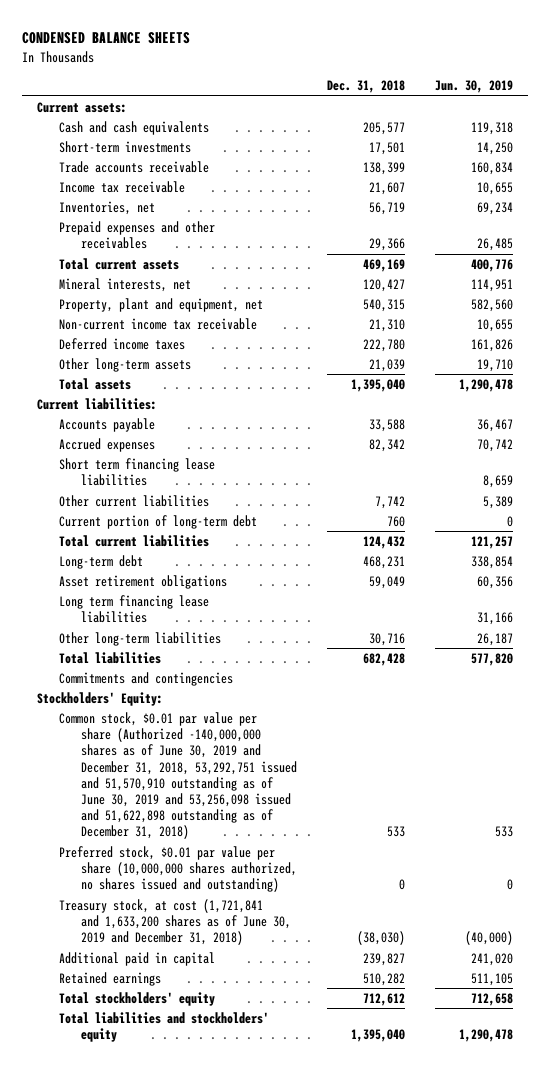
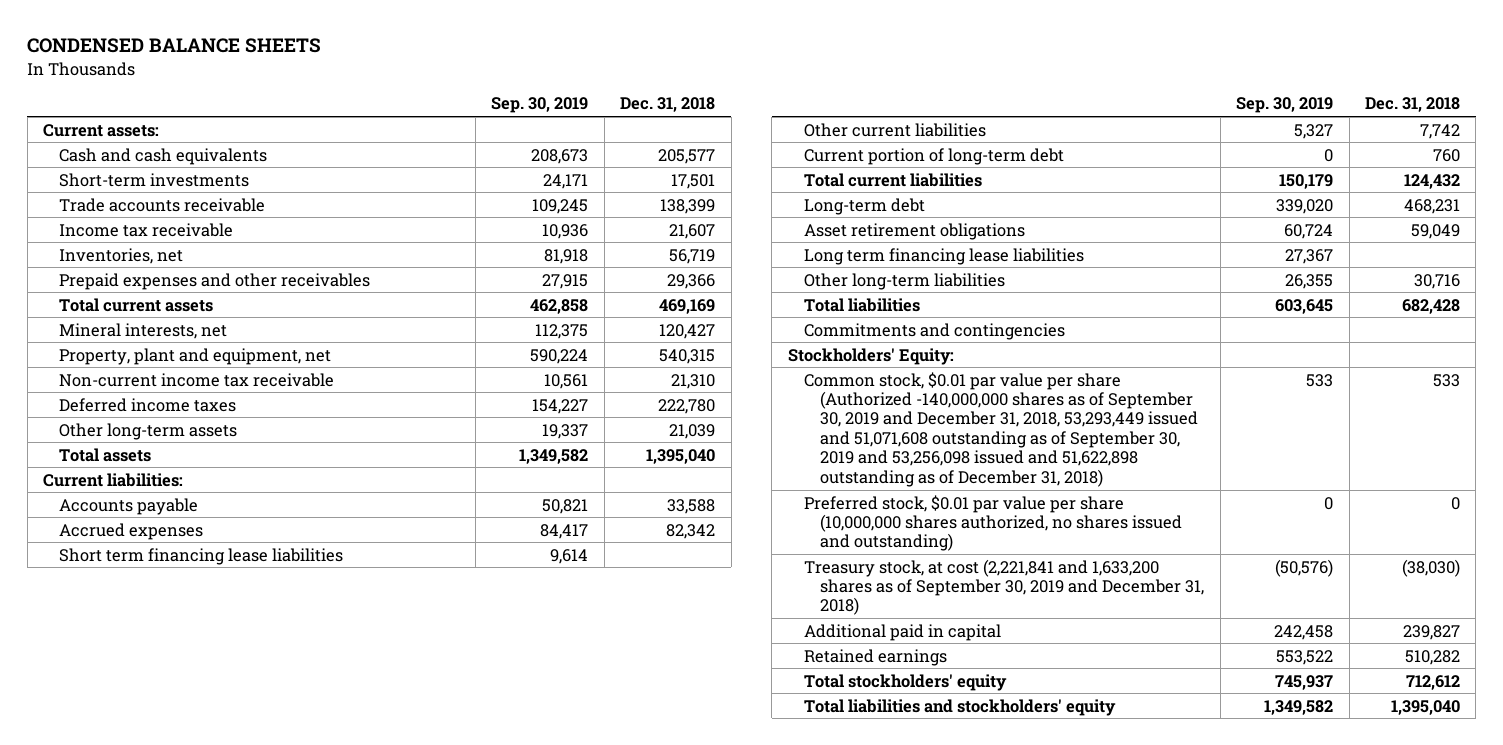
[434,80,513,94] Jun. 30, 2019 -> none
none -> [491,97,589,114] Sep. 30, 2019
[59,711,297,840] Common stock, $0.01 par value per share (Authorized -140,000,000 shares as of June 30, 2019 and December 31, 2018, 53,292,751 issued and 51,570,910 outstanding as of June 30, 2019 and 53,256,098 issued and 51,622,898 outstanding as of December 31, 2018) -> [804,371,1199,487] Common stock, $0.01 par value per share (Authorized -140,000,000 shares as of September 30, 2019 and December 31, 2018, 53,293,449 issued and 51,071,608 outstanding as of September 30, 2019 and 53,256,098 issued and 51,622,898 outstanding as of December 31, 2018)
[59,898,291,946] Treasury stock, at cost (1,721,841 and 1,633,200 shares as of June 30, 2019 and December 31, 2018) -> [804,558,1205,616] Treasury stock, at cost (2,221,841 and 1,633,200 shares as of September 30, 2019 and December 31, 2018)

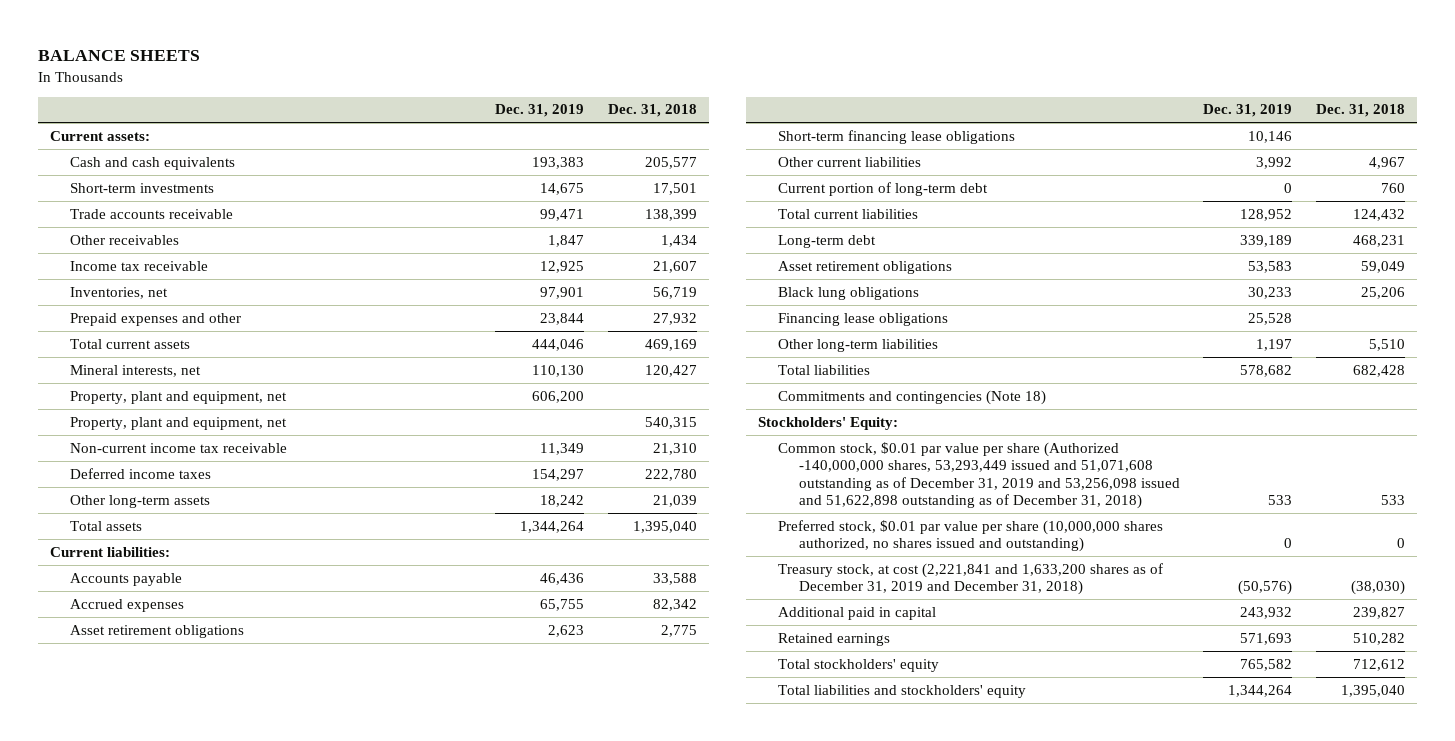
[27,38,322,54] CONDENSED BALANCE SHEETS -> [38,50,201,62] BALANCE SHEETS
[491,97,589,114] Sep. 30, 2019 -> none
none -> [495,104,585,118] Dec. 31, 2019
none -> [70,234,180,245] Other receivables
[59,272,371,290] Prepaid expenses and other receivables -> [70,312,242,326] Prepaid expenses and other
[667,273,716,289] 29,366 -> [652,312,697,325] 27,932
none -> [70,390,288,404] Property, plant and equipment, net
none -> [70,624,245,638] Asset retirement obligations
[59,547,344,565] Short term financing lease liabilities -> [778,129,1016,144] Short-term financing lease obligations
[1419,123,1460,139] 7,742 -> [1368,156,1405,169] 4,967
none -> [778,286,920,300] Black lung obligations
[804,247,1085,265] Long term financing lease liabilities -> [778,312,949,326] Financing lease obligations
[1413,273,1460,289] 30,716 -> [1368,338,1405,351] 5,510
[804,322,1066,340] Commitments and contingencies -> [778,389,1047,405] Commitments and contingencies (Note 18)
[804,371,1199,487] Common stock, $0.01 par value per share (Authorized -140,000,000 shares as of September 30, 2019 and December 31, 2018, 53,293,449 issued and 51,071,608 outstanding as of September 30, 2019 and 53,256,098 issued and 51,622,898 outstanding as of December 31, 2018) -> [778,441,1181,510] Common stock, $0.01 par value per share (Authorized -140,000,000 shares, 53,293,449 issued and 51,071,608 outstanding as of December 31, 2019 and 53,256,098 issued and 51,622,898 outstanding as of December 31, 2018)
[804,558,1205,616] Treasury stock, at cost (2,221,841 and 1,633,200 shares as of September 30, 2019 and December 31, 2018) -> [778,562,1164,596] Treasury stock, at cost (2,221,841 and 1,633,200 shares as of December 31, 2019 and December 31, 2018)

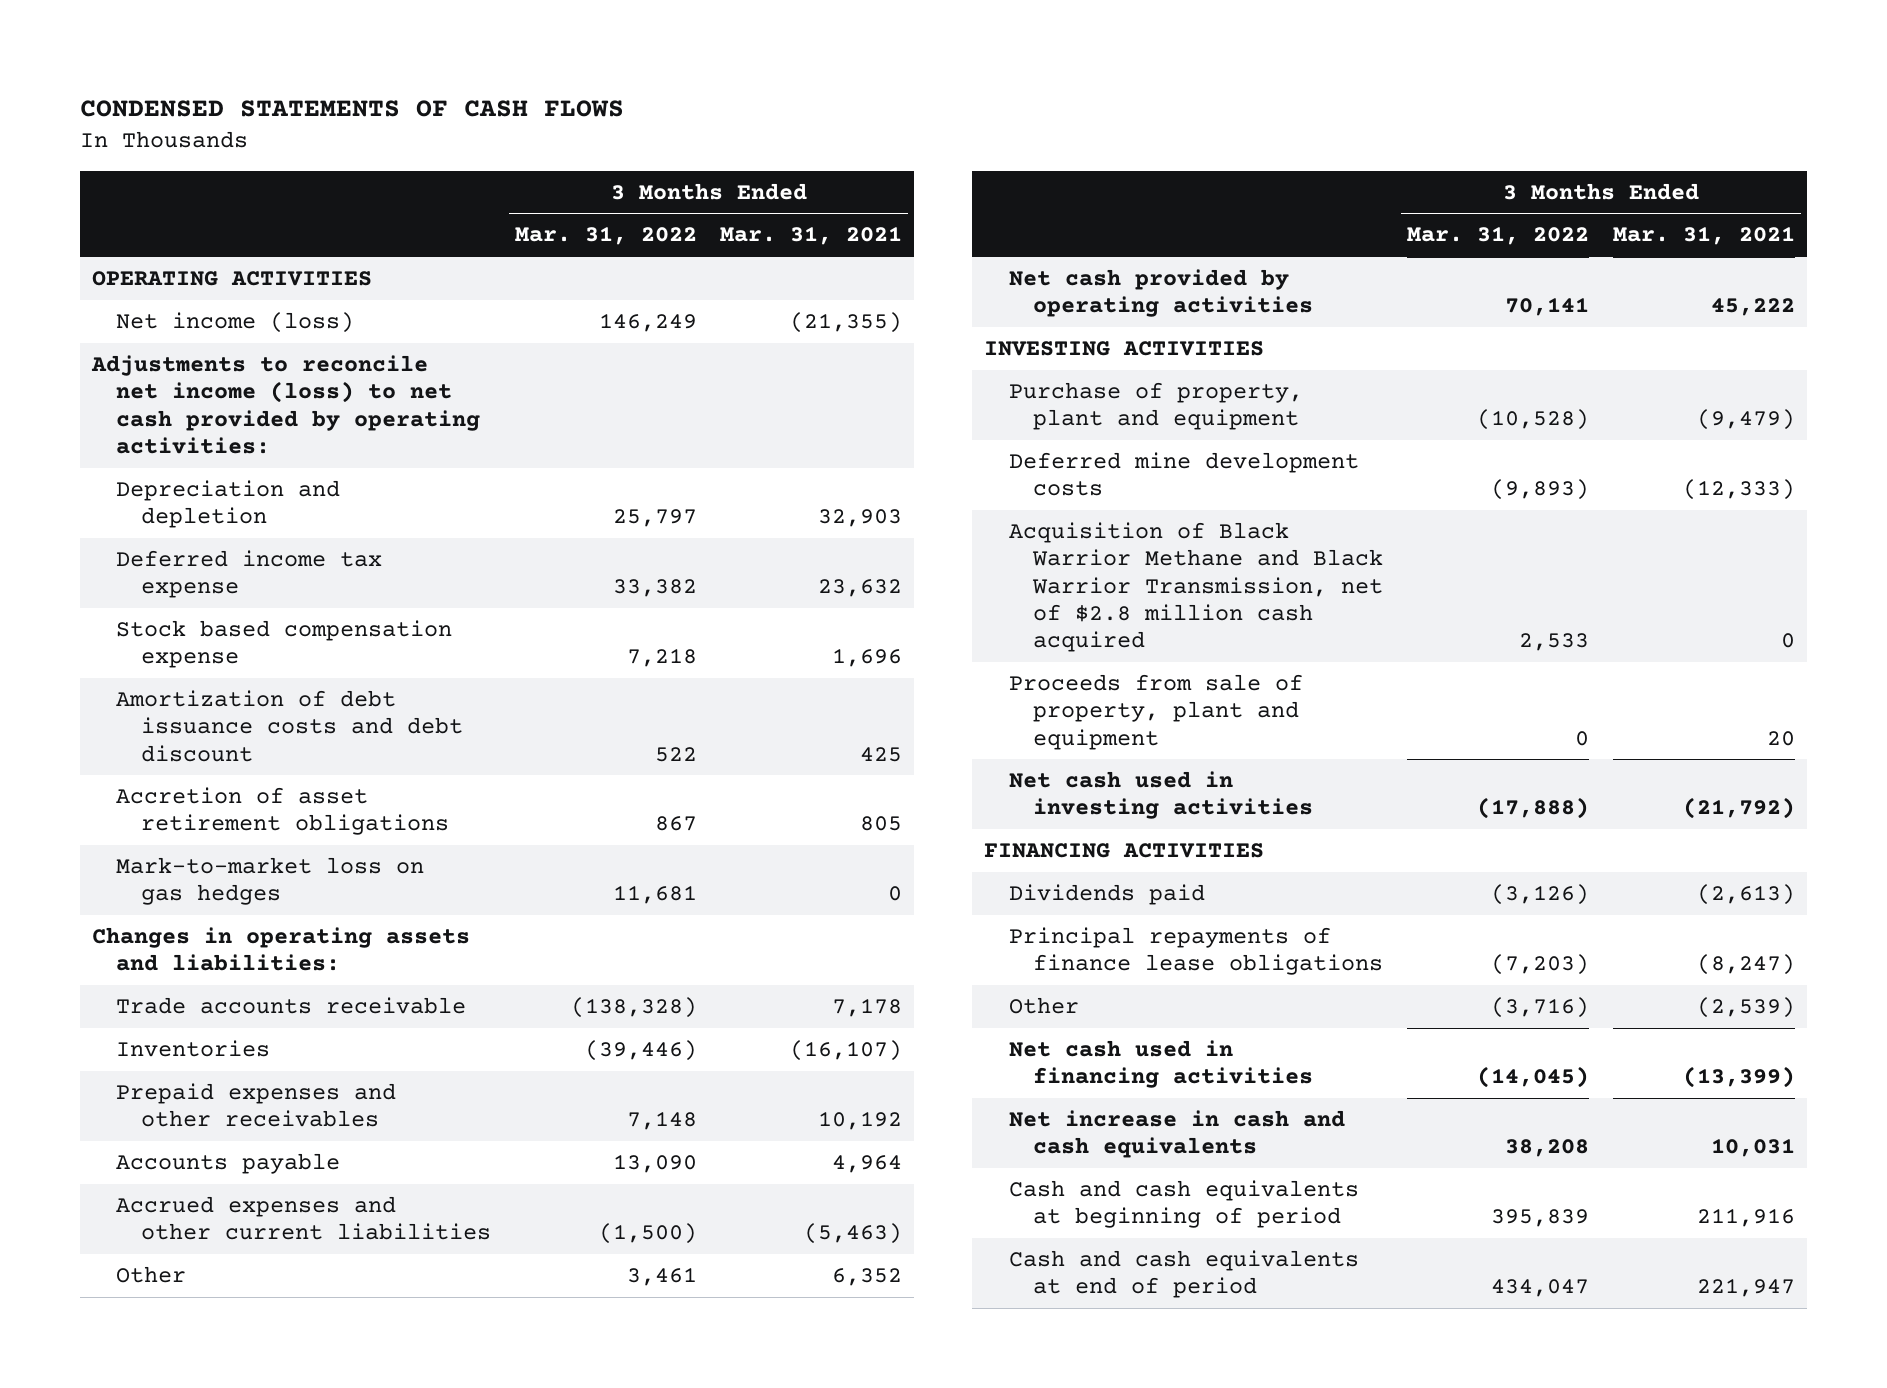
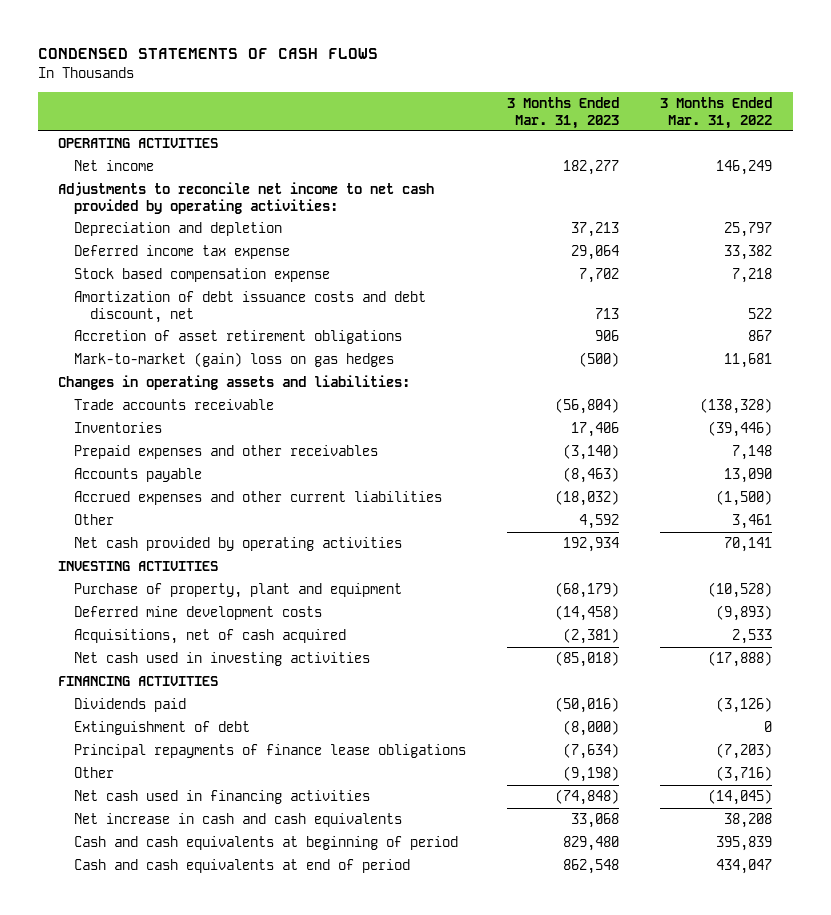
[720,226,903,246] Mar. 31, 2021 -> none
none -> [507,96,620,129] 3 Months Ended Mar. 31, 2023
[116,312,355,334] Net income (loss) -> [74,160,155,172] Net income
[90,355,481,455] Adjustments to reconcile net income (loss) to net cash provided by operating activities: -> [58,182,435,214] Adjustments to reconcile net income to net cash provided by operating activities:
[116,690,463,762] Amortization of debt issuance costs and debt discount -> [74,291,427,323] Amortization of debt issuance costs and debt discount, net
[116,857,425,906] Mark-to-market loss on gas hedges -> [74,352,395,368] Mark-to-market (gain) loss on gas hedges
[1008,674,1303,750] Proceeds from sale of property, plant and equipment -> none
[1008,522,1384,653] Acquisition of Black Warrior Methane and Black Warrior Transmission, net of $2.8 million cash acquired -> [74,629,347,645] Acquisitions, net of cash acquired
none -> [74,721,251,736] Extinguishment of debt

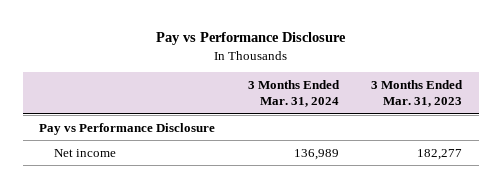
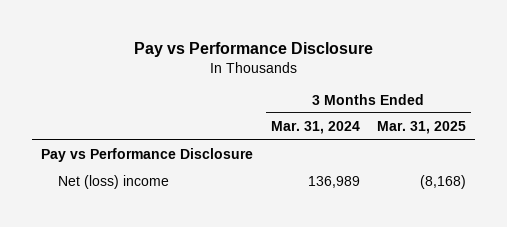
[371,80,464,108] 3 Months Ended Mar. 31, 2023 -> none
none -> [377,121,467,135] Mar. 31, 2025
[54,148,117,157] Net income -> [57,175,169,190] Net (loss) income

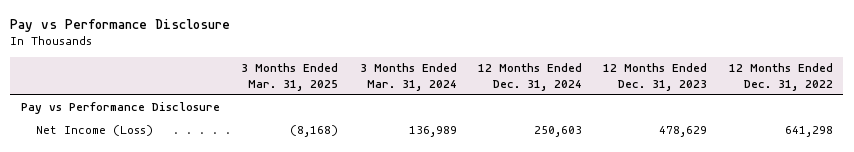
none -> [478,63,583,91] 12 Months Ended Dec. 31, 2024
none -> [603,63,708,91] 12 Months Ended Dec. 31, 2023
none -> [728,63,833,91] 12 Months Ended Dec. 31, 2022
[57,175,169,190] Net (loss) income -> [35,125,153,137] Net Income (Loss)

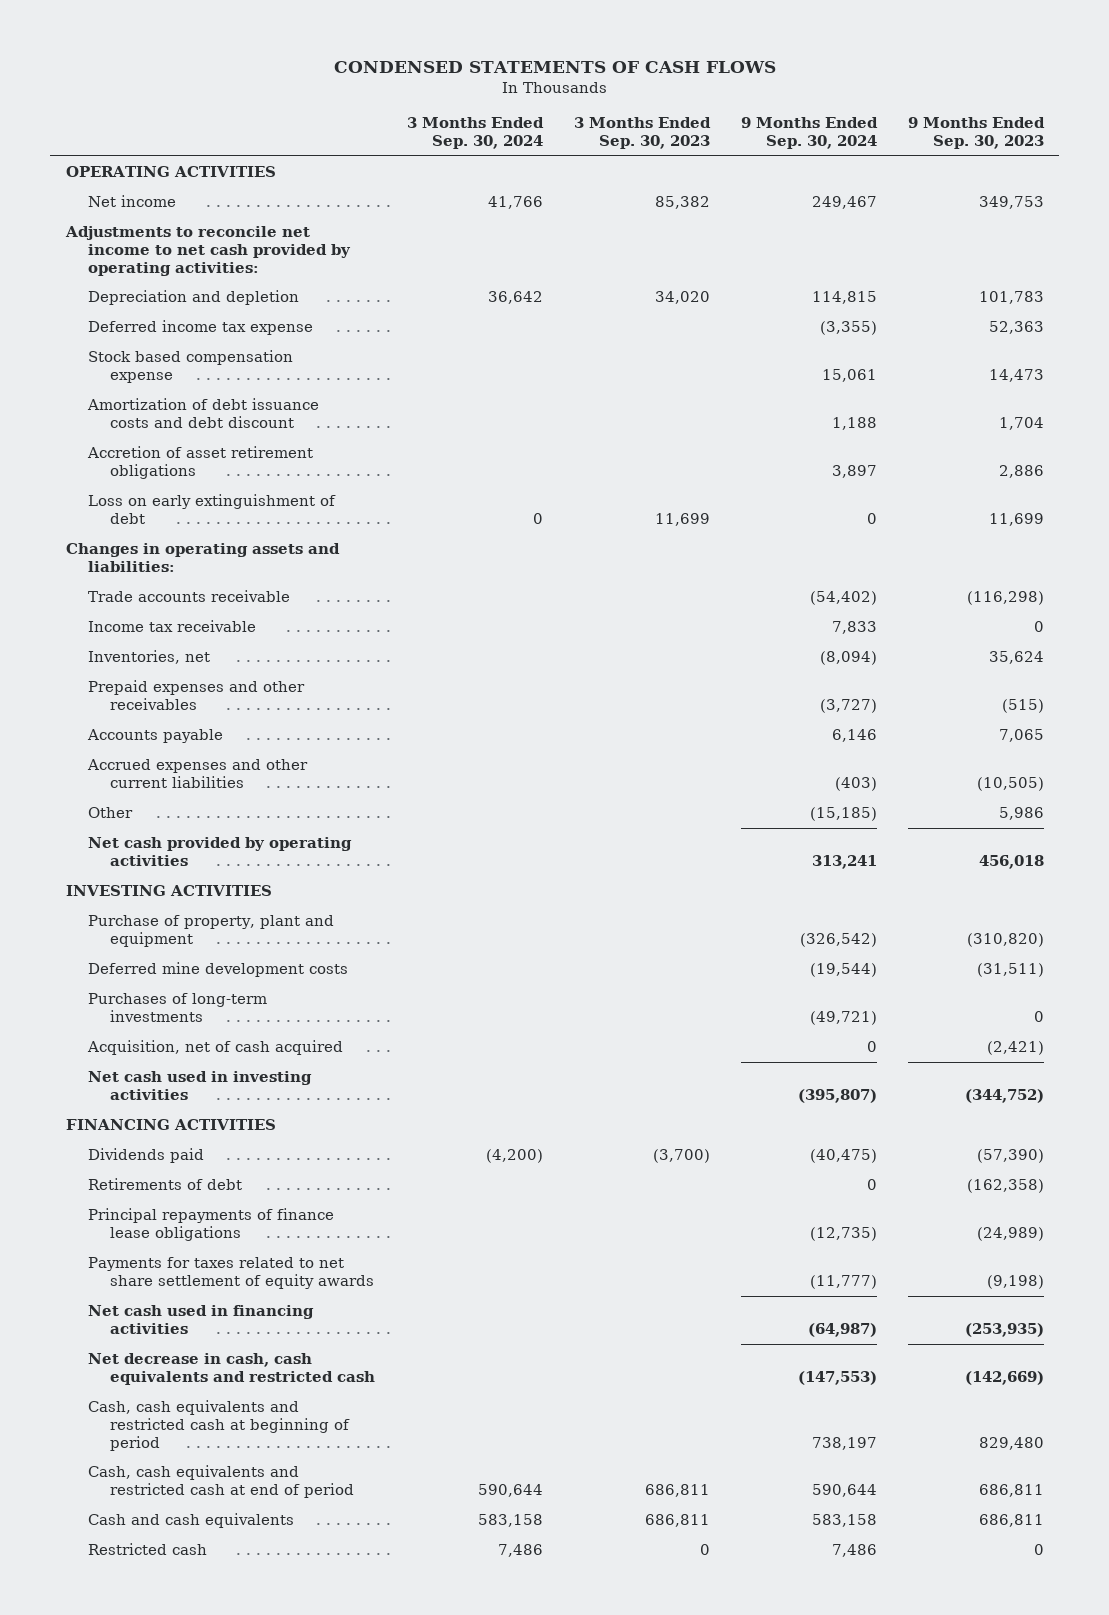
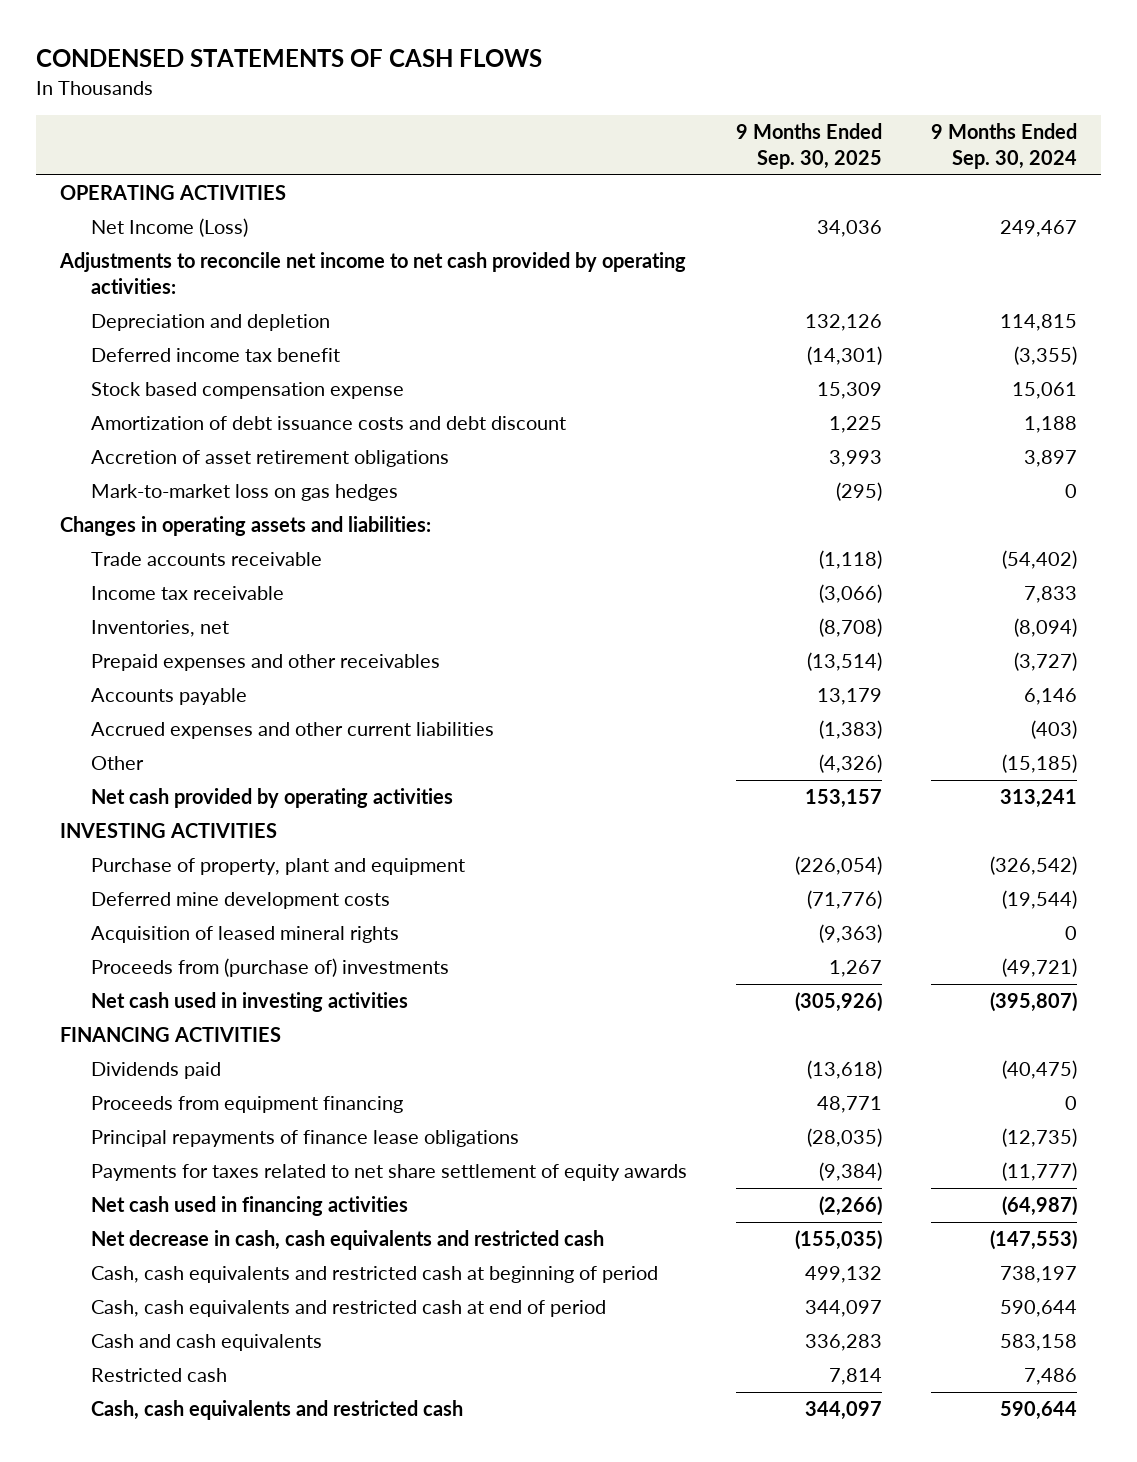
[406,117,544,150] 3 Months Ended Sep. 30, 2024 -> none
[573,117,711,150] 3 Months Ended Sep. 30, 2023 -> none
[907,117,1045,150] 9 Months Ended Sep. 30, 2023 -> none
none -> [735,122,882,170] 9 Months Ended Sep. 30, 2025
[88,195,177,208] Net income -> [91,218,249,238] Net Income (Loss)
[88,320,314,336] Deferred income tax expense -> [91,348,341,363] Deferred income tax benefit
[88,494,337,525] Loss on early extinguishment of debt -> none
none -> [91,484,399,502] Mark-to-market loss on gas hedges
[87,1040,344,1056] Acquisition, net of cash acquired -> none
none -> [91,926,400,944] Acquisition of leased mineral rights
[88,993,268,1023] Purchases of long-term investments -> [91,958,450,978] Proceeds from (purchase of) investments
[88,1178,243,1191] Retirements of debt -> none
none -> [91,1096,404,1114] Proceeds from equipment financing
none -> [91,1400,464,1421] Cash, cash equivalents and restricted cash

